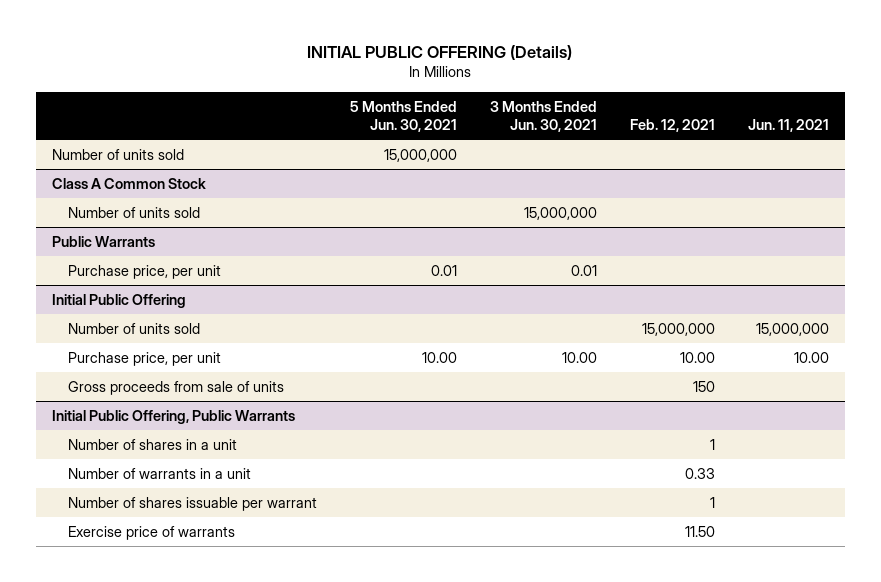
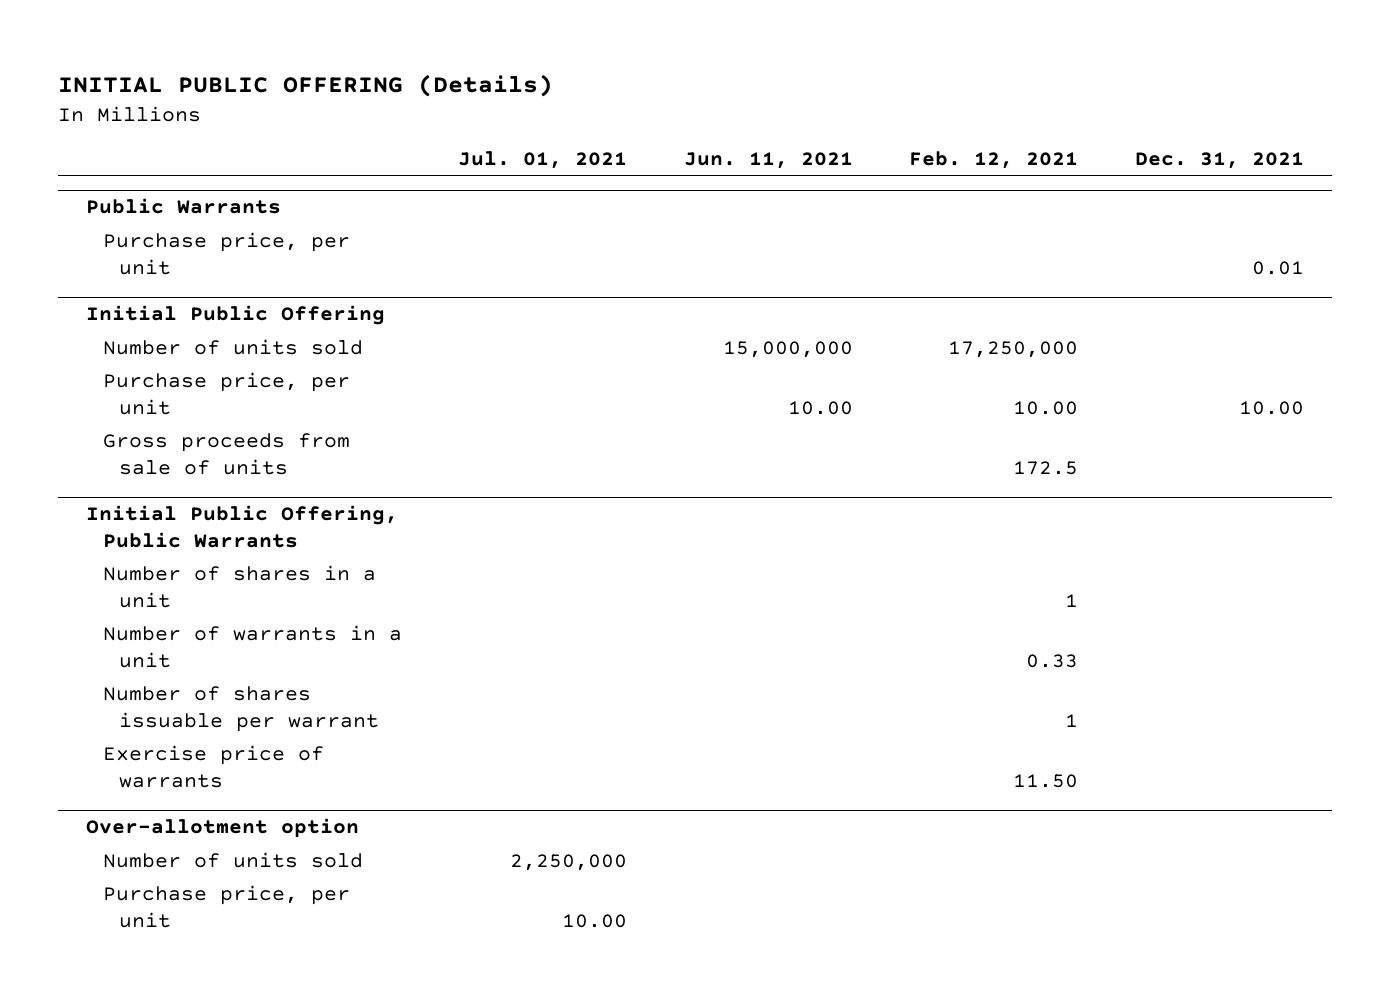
[350,100,458,132] 5 Months Ended Jun. 30, 2021 -> none
[489,100,597,132] 3 Months Ended Jun. 30, 2021 -> none
none -> [458,151,628,170] Jul. 01, 2021
none -> [1135,152,1305,170] Dec. 31, 2021
[52,148,185,160] Number of units sold -> none
[52,177,207,189] Class A Common Stock -> none
[68,206,201,218] Number of units sold -> none
[641,322,715,336] 15,000,000 -> [948,341,1079,359] 17,250,000
[692,380,715,392] 150 -> [1013,460,1079,475] 172.5
none -> [86,818,360,839] Over-allotment option
none -> [102,852,363,869] Number of units sold
none -> [102,885,350,928] Purchase price, per unit

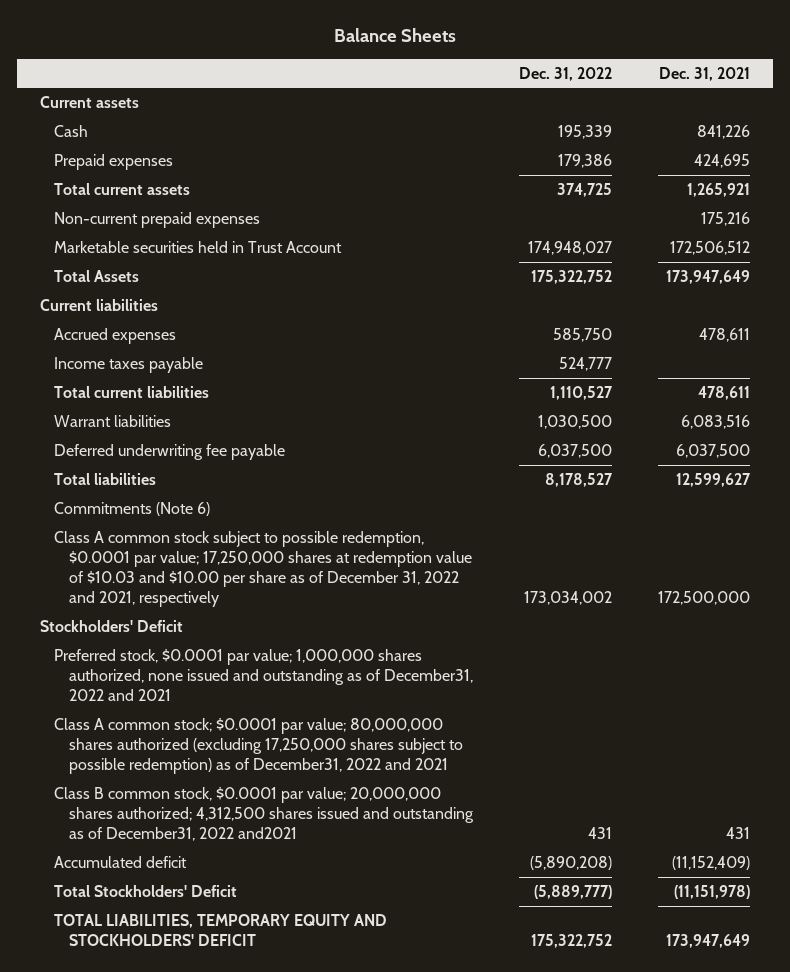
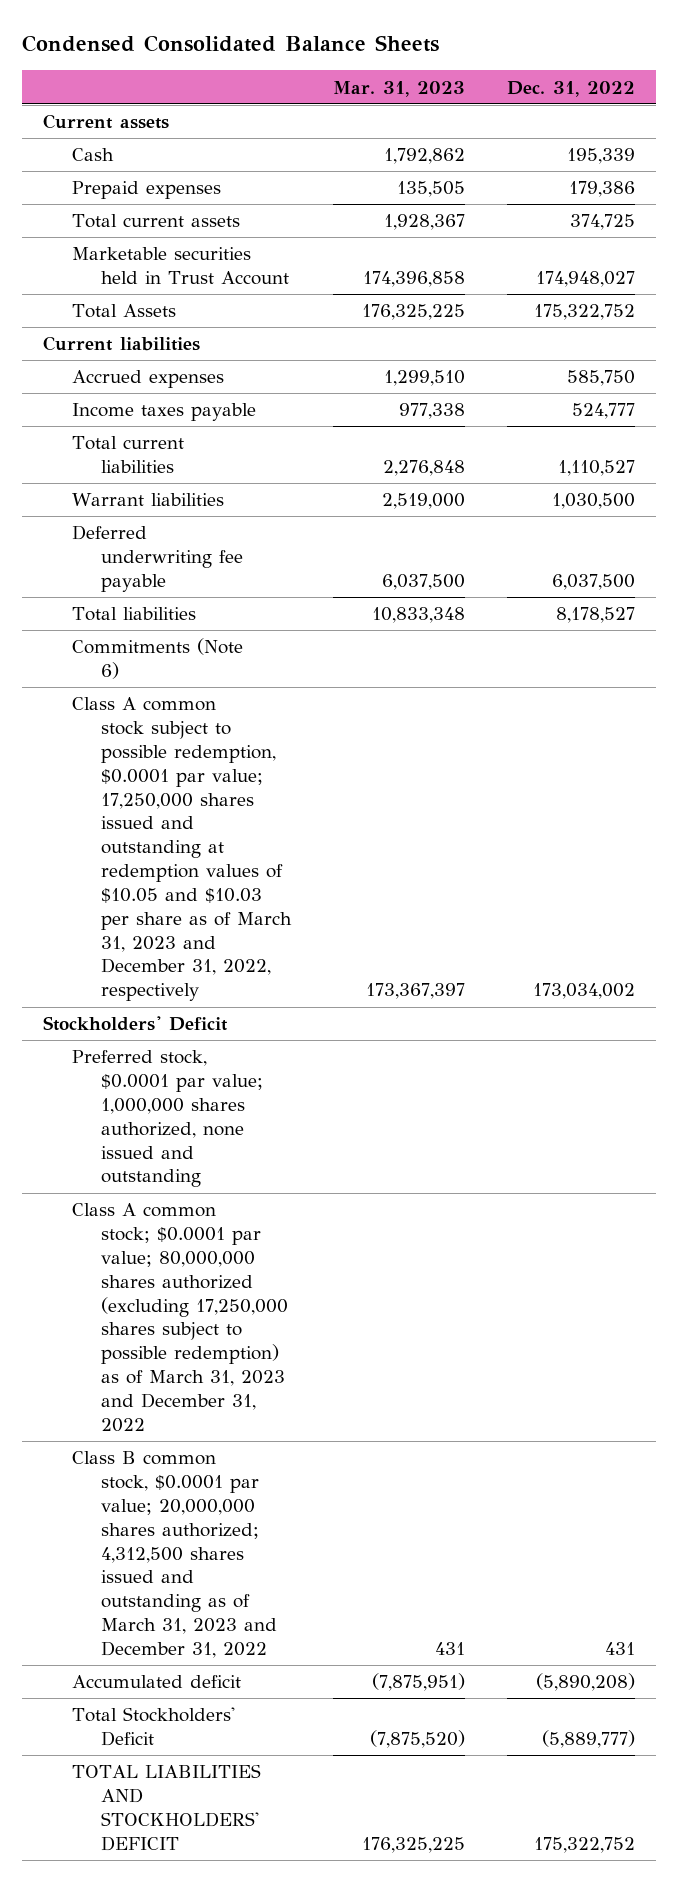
[334,28,457,43] Balance Sheets -> [21,35,439,53] Condensed Consolidated Balance Sheets
[658,66,750,81] Dec. 31, 2021 -> none
none -> [332,80,465,97] Mar. 31, 2023
[54,212,261,229] Non-current prepaid expenses -> none
[54,531,472,608] Class A common stock subject to possible redemption, $0.0001 par value; 17,250,000 shares at redemption value of $10.03 and $10.00 per share as of December 31, 2022 and 2021, respectively -> [72,697,293,1002] Class A common stock subject to possible redemption, $0.0001 par value; 17,250,000 shares issued and outstanding at redemption values of $10.05 and $10.03 per share as of March 31, 2023 and December 31, 2022, respectively
[54,649,473,702] Preferred stock, $0.0001 par value; 1,000,000 shares authorized, none issued and outstanding as of December31, 2022 and 2021 -> [72,1050,264,1188] Preferred stock, $0.0001 par value; 1,000,000 shares authorized, none issued and outstanding
[54,718,463,775] Class A common stock; $0.0001 par value; 80,000,000 shares authorized (excluding 17,250,000 shares subject to possible redemption) as of December31, 2022 and 2021 -> [72,1203,289,1432] Class A common stock; $0.0001 par value; 80,000,000 shares authorized (excluding 17,250,000 shares subject to possible redemption) as of March 31, 2023 and December 31, 2022
[54,787,474,842] Class B common stock, $0.0001 par value; 20,000,000 shares authorized; 4,312,500 shares issued and outstanding as of December31, 2022 and2021 -> [72,1451,278,1658] Class B common stock, $0.0001 par value; 20,000,000 shares authorized; 4,312,500 shares issued and outstanding as of March 31, 2023 and December 31, 2022
[54,914,388,947] TOTAL LIABILITIES, TEMPORARY EQUITY AND STOCKHOLDERS' DEFICIT -> [72,1764,262,1851] TOTAL LIABILITIES AND STOCKHOLDERS' DEFICIT

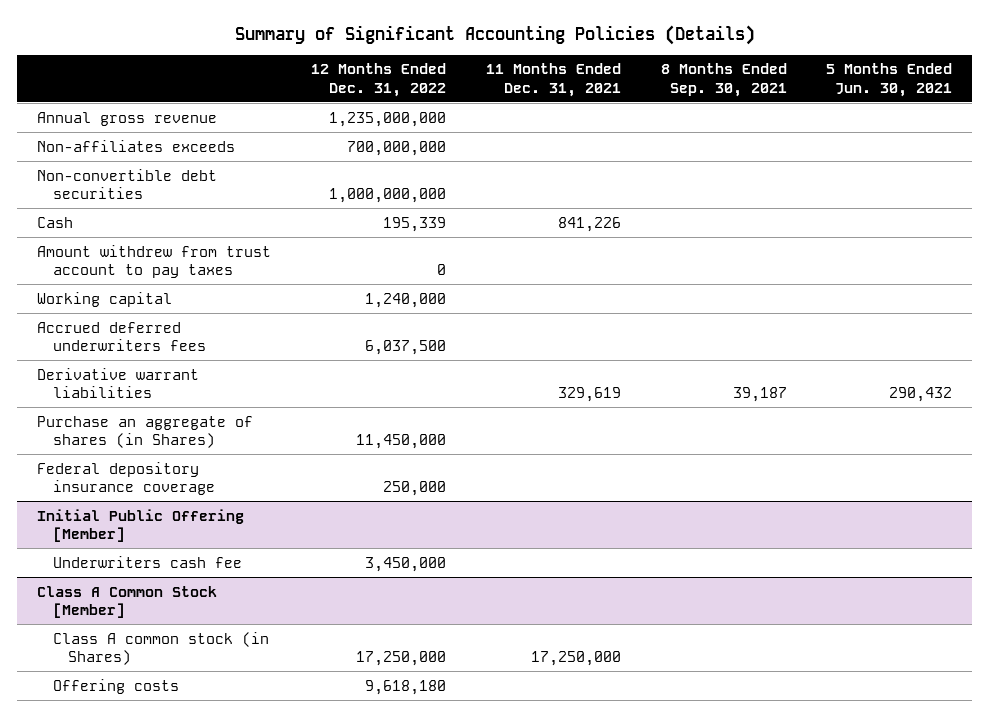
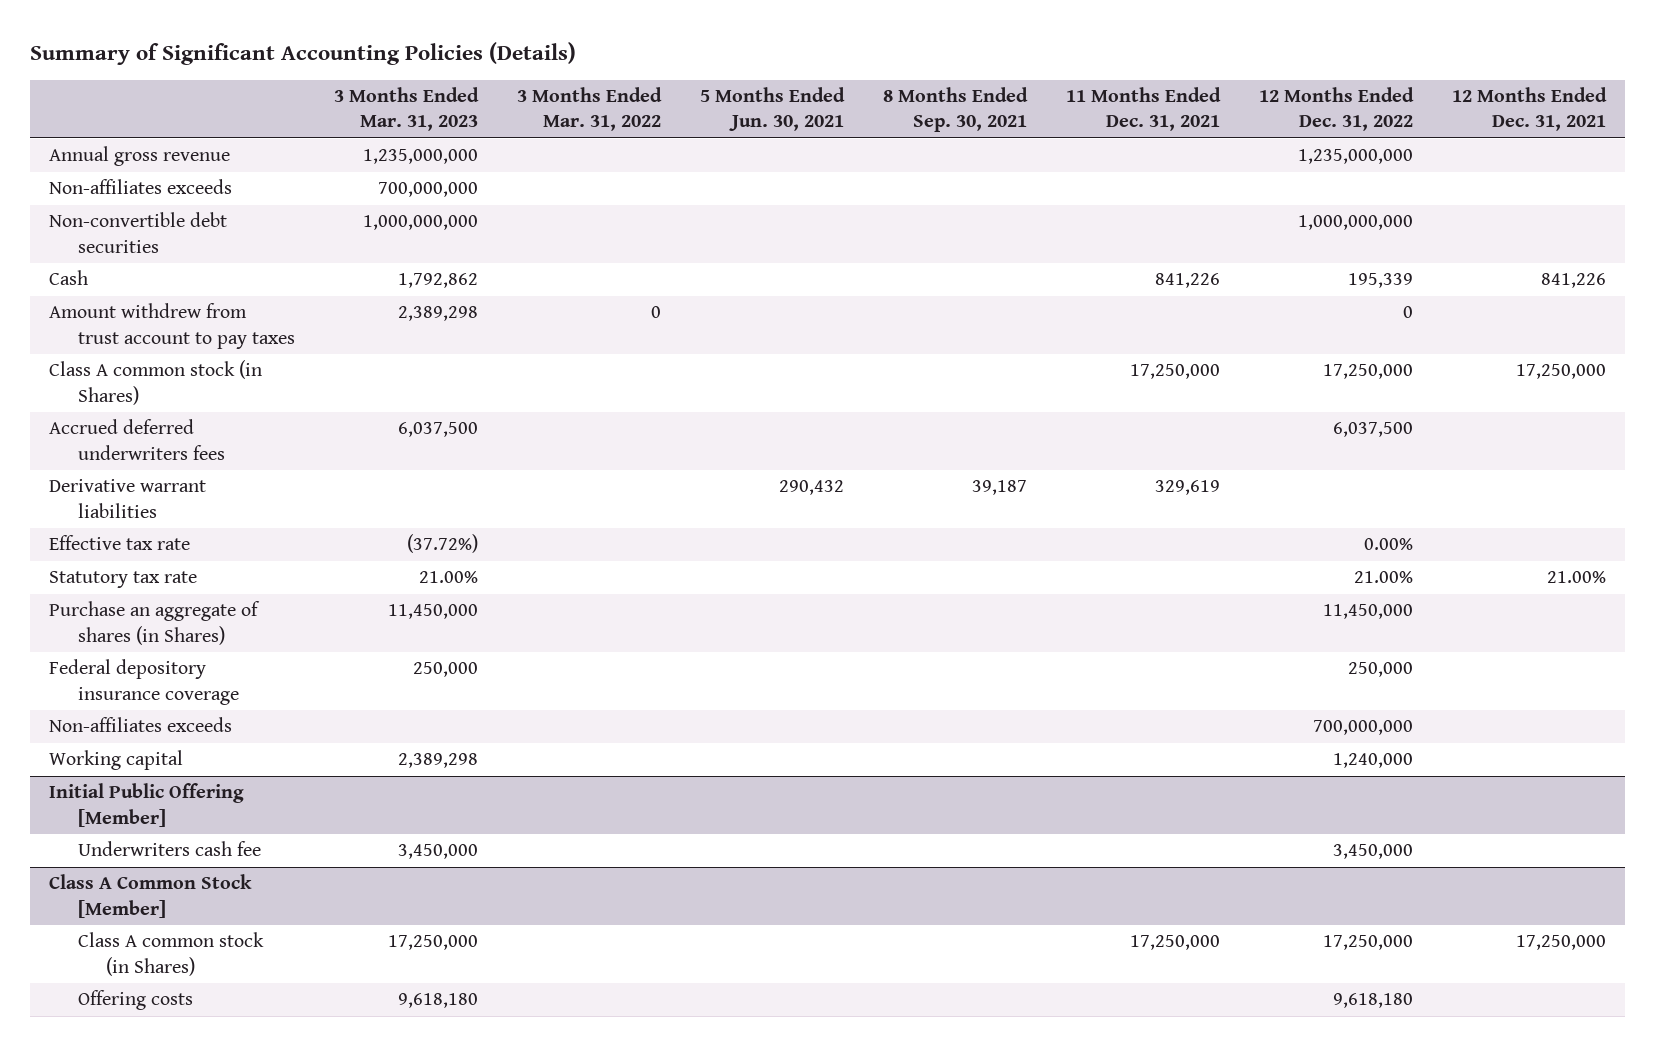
none -> [333,87,479,132] 3 Months Ended Mar. 31, 2023
none -> [516,87,662,132] 3 Months Ended Mar. 31, 2022
none -> [1451,87,1607,132] 12 Months Ended Dec. 31, 2021
none -> [49,179,233,195] Non-affiliates exceeds
none -> [49,360,263,405] Class A common stock (in Shares)
none -> [49,535,191,551] Effective tax rate
none -> [49,571,198,589] Statutory tax rate
[37,139,236,152] Non-affiliates exceeds -> [49,717,233,733] Non-affiliates exceeds
[37,291,173,307] Working capital -> [49,750,184,771] Working capital

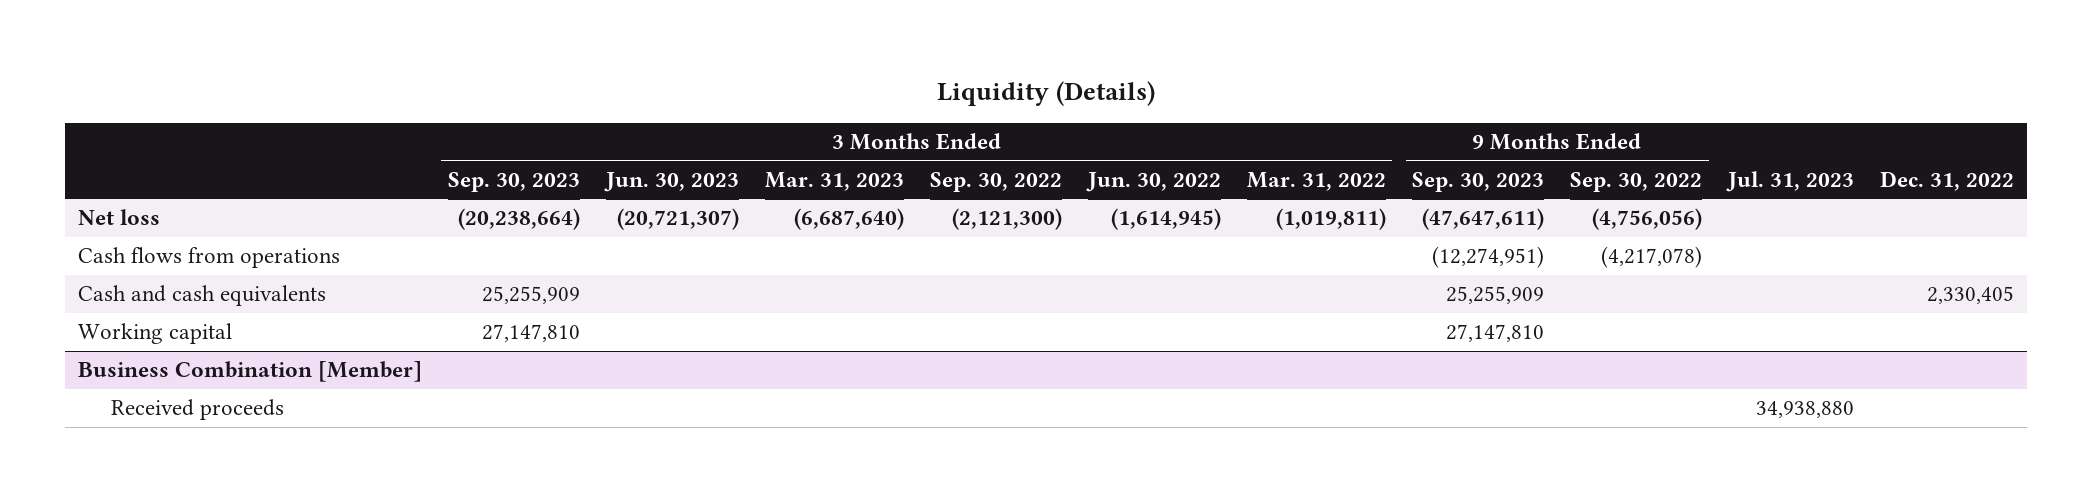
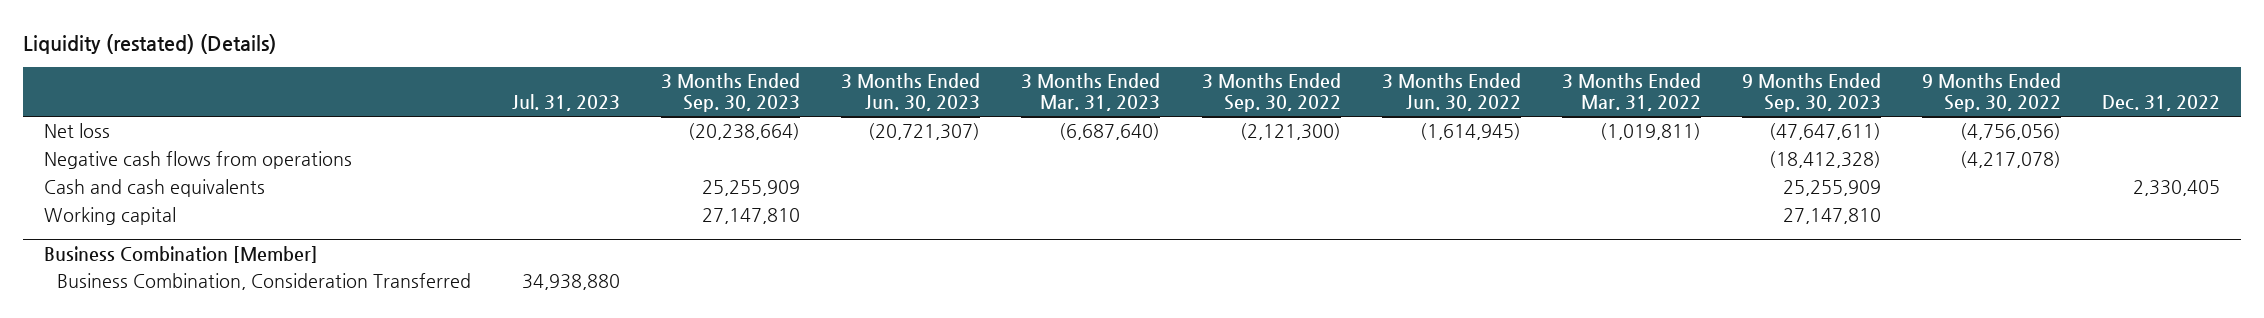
[936,81,1155,107] Liquidity (Details) -> [23,33,277,54] Liquidity (restated) (Details)
[77,247,340,269] Cash flows from operations -> [43,150,352,169] Negative cash flows from operations
[1432,246,1545,269] (12,274,951) -> [1768,150,1881,168] (18,412,328)
[110,399,284,421] Received proceeds -> [56,272,471,290] Business Combination, Consideration Transferred

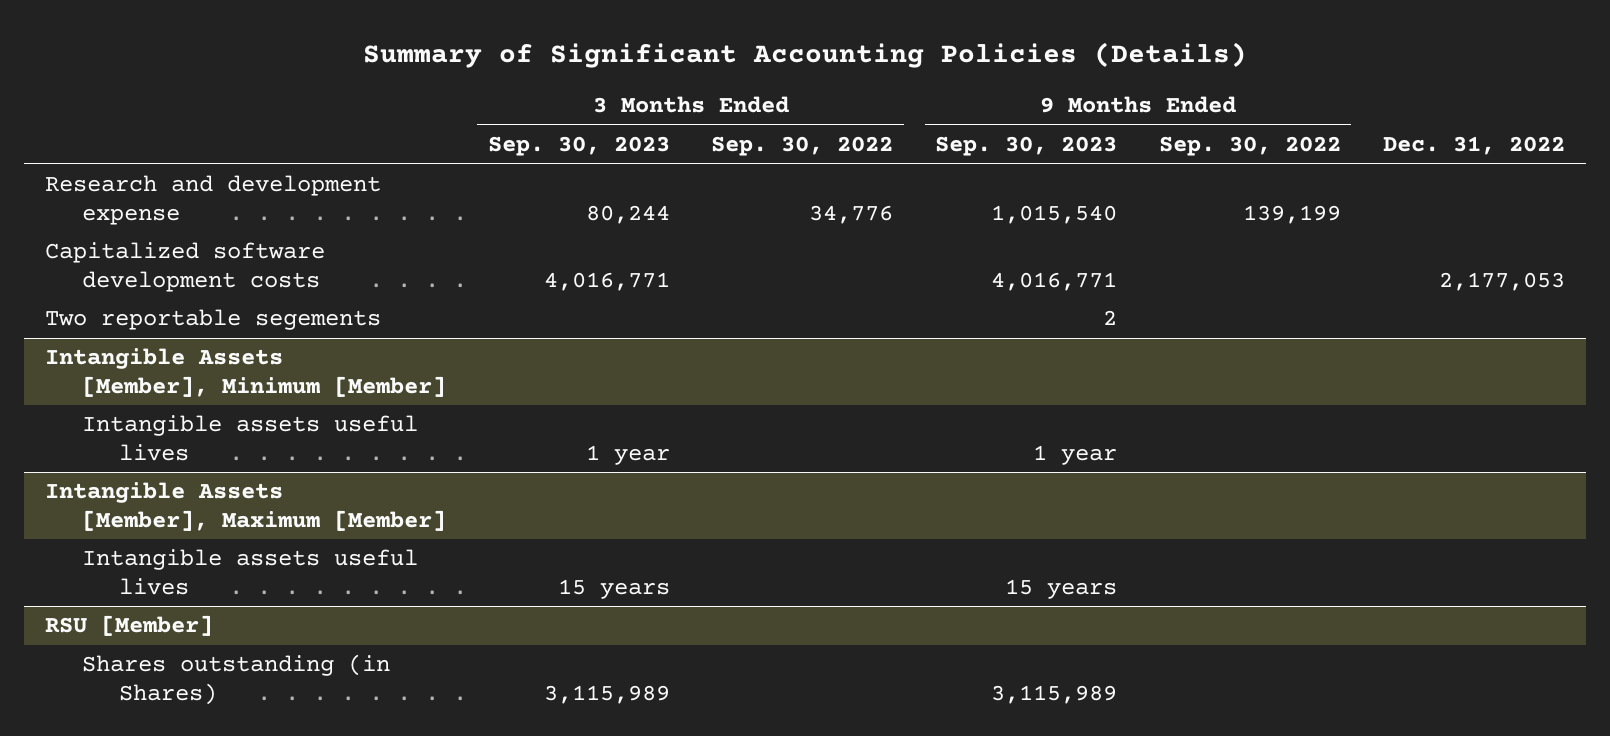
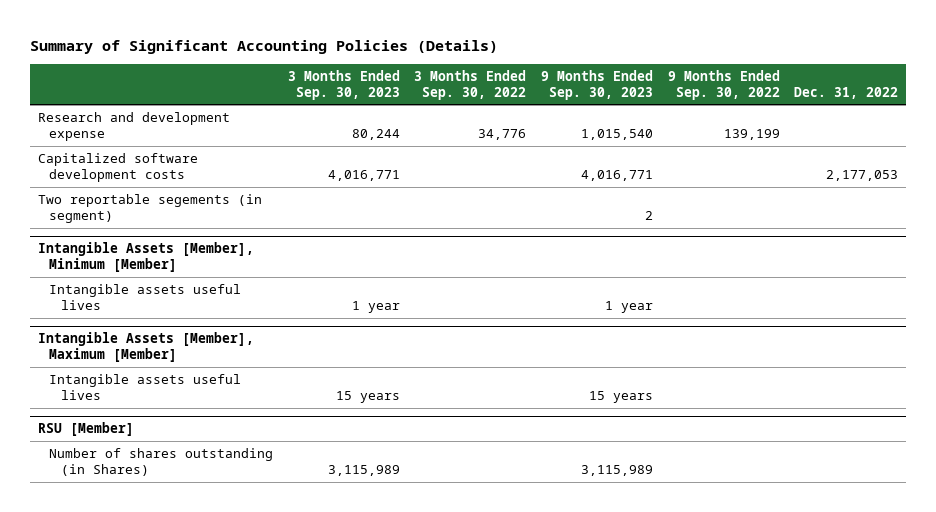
[45,309,382,331] Two reportable segements -> [37,193,262,224] Two reportable segements (in segment)
[81,654,390,705] Shares outstanding (in Shares) -> [49,447,274,477] Number of shares outstanding (in Shares)

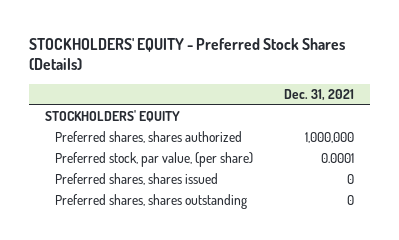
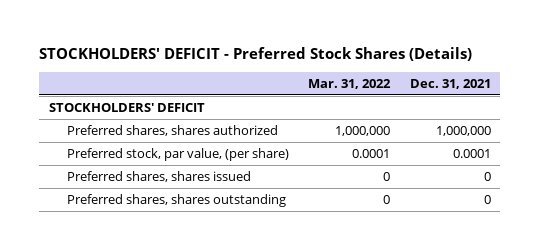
[28,37,345,71] STOCKHOLDERS' EQUITY - Preferred Stock Shares (Details) -> [39,47,473,62] STOCKHOLDERS' DEFICIT - Preferred Stock Shares (Details)
none -> [308,78,392,89] Mar. 31, 2022
[44,110,180,123] STOCKHOLDERS' EQUITY -> [48,102,205,112] STOCKHOLDERS' DEFICIT

